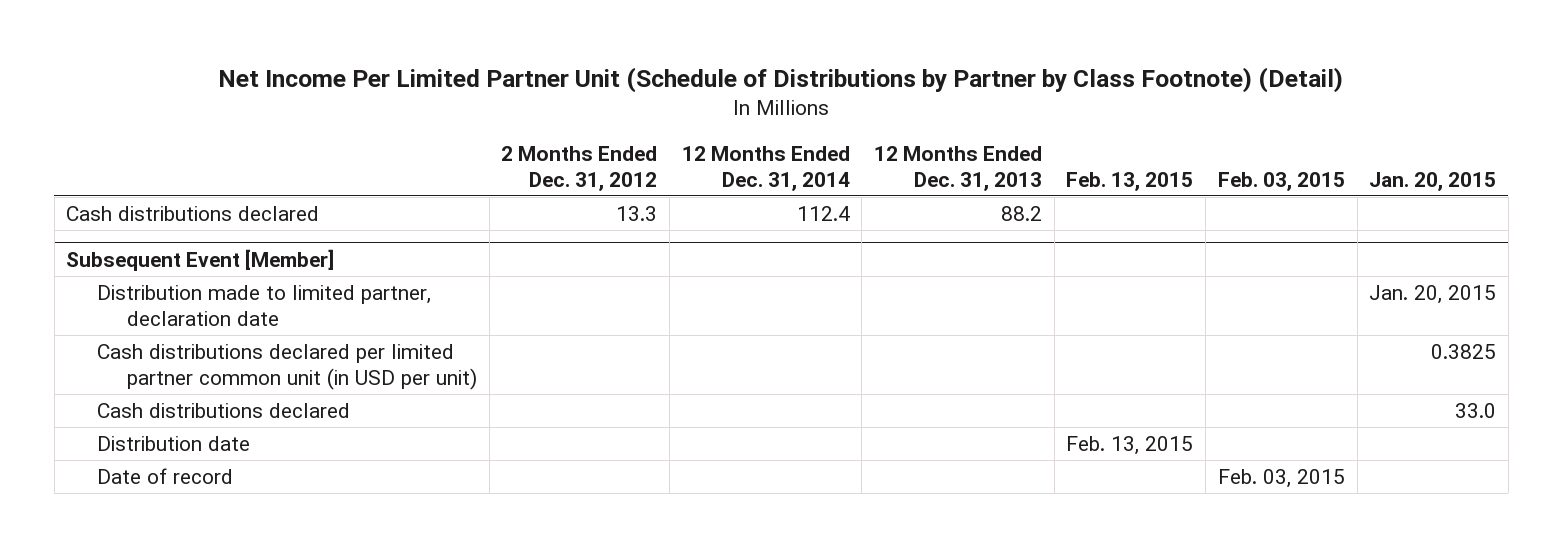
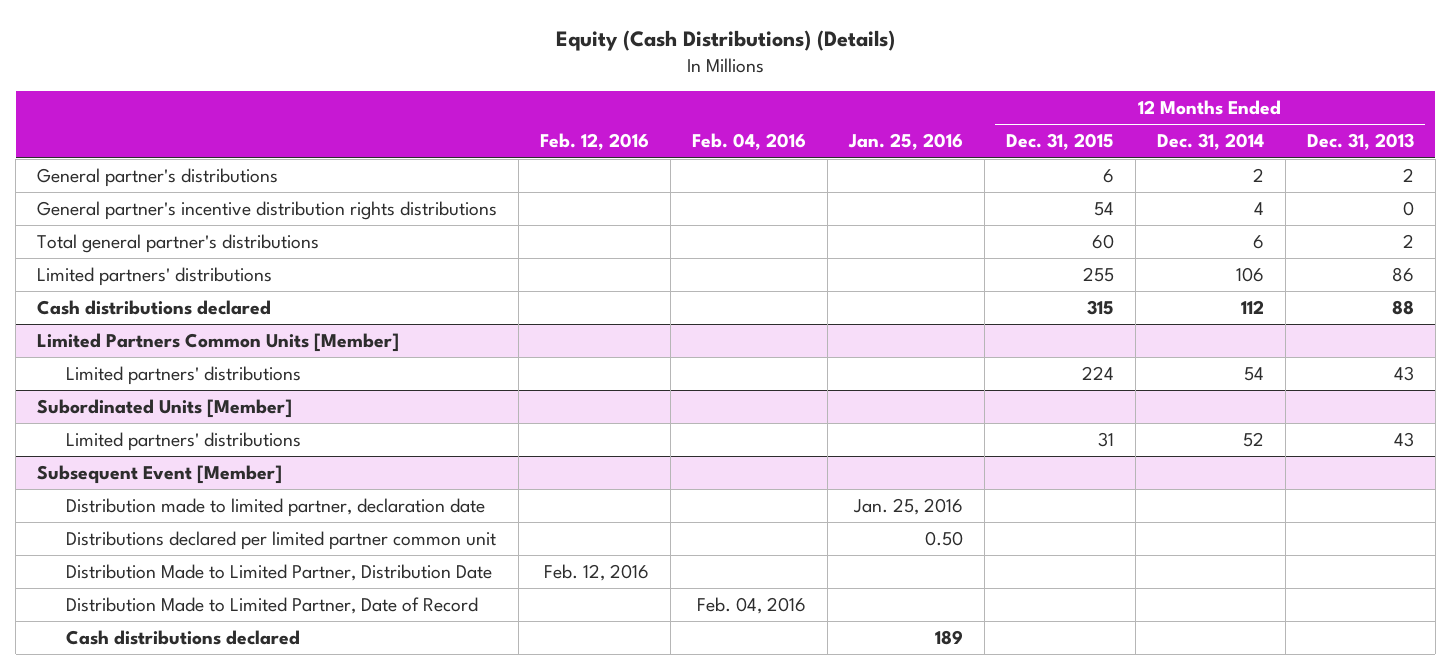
[218,66,1344,93] Net Income Per Limited Partner Unit (Schedule of Distributions by Partner by Class Footnote) (Detail) -> [555,29,895,51] Equity (Cash Distributions) (Details)
[501,145,658,191] 2 Months Ended Dec. 31, 2012 -> none
[1066,171,1194,191] Feb. 13, 2015 -> none
[1217,171,1345,191] Feb. 03, 2015 -> none
[1369,171,1497,191] Jan. 20, 2015 -> none
none -> [540,133,650,151] Feb. 12, 2016
none -> [692,133,807,151] Feb. 04, 2016
none -> [848,133,964,151] Jan. 25, 2016
none -> [1006,133,1115,151] Dec. 31, 2015
none -> [37,168,279,188] General partner's distributions
none -> [37,201,498,221] General partner's incentive distribution rights distributions
none -> [37,234,320,254] Total general partner's distributions
none -> [37,267,273,287] Limited partners' distributions
[796,206,850,222] 112.4 -> [1241,300,1265,315] 112
[1001,206,1043,222] 88.2 -> [1391,300,1414,316] 88
none -> [37,333,400,353] Limited Partners Common Units [Member]
none -> [65,366,301,386] Limited partners' distributions
none -> [37,399,293,419] Subordinated Units [Member]
none -> [65,432,301,452] Limited partners' distributions
[96,344,477,391] Cash distributions declared per limited partner common unit (in USD per unit) -> [65,531,496,551] Distributions declared per limited partner common unit
none -> [65,564,492,582] Distribution Made to Limited Partner, Distribution Date
none -> [65,597,478,615] Distribution Made to Limited Partner, Date of Record
[96,436,250,452] Distribution date -> none
[96,468,233,485] Date of record -> none

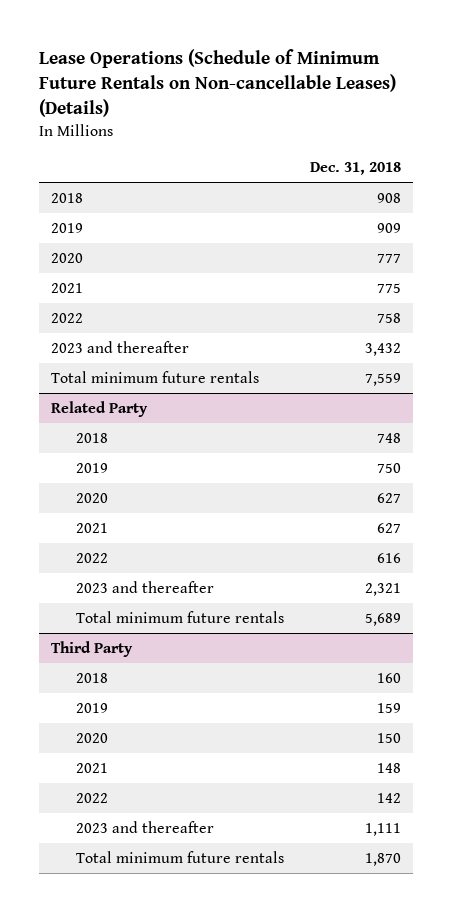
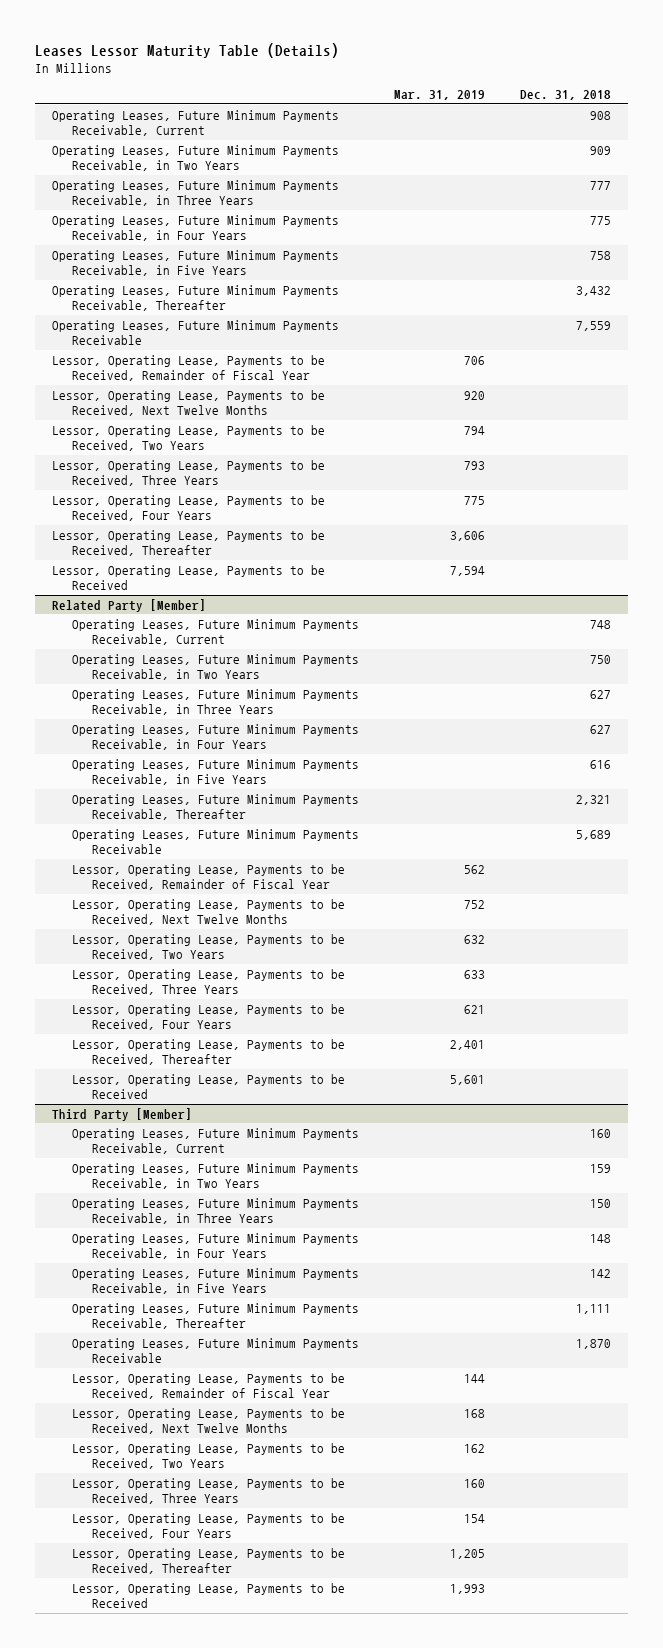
[38,48,396,118] Lease Operations (Schedule of Minimum Future Rentals on Non-cancellable Leases) (Details) -> [34,42,339,58] Leases Lessor Maturity Table (Details)
none -> [393,90,485,101] Mar. 31, 2019
[51,192,84,203] 2018 -> [52,109,340,137] Operating Leases, Future Minimum Payments Receivable, Current
[51,222,84,233] 2019 -> [52,144,340,172] Operating Leases, Future Minimum Payments Receivable, in Two Years
[51,252,84,263] 2020 -> [52,179,340,207] Operating Leases, Future Minimum Payments Receivable, in Three Years
[51,282,84,293] 2021 -> [52,214,340,242] Operating Leases, Future Minimum Payments Receivable, in Four Years
[51,312,84,323] 2022 -> [52,249,340,277] Operating Leases, Future Minimum Payments Receivable, in Five Years
[51,340,190,353] 2023 and thereafter -> [52,284,340,312] Operating Leases, Future Minimum Payments Receivable, Thereafter
[51,370,260,383] Total minimum future rentals -> [52,319,340,346] Operating Leases, Future Minimum Payments Receivable
none -> [52,354,326,382] Lessor, Operating Lease, Payments to be Received, Remainder of Fiscal Year
none -> [52,389,326,417] Lessor, Operating Lease, Payments to be Received, Next Twelve Months
none -> [52,424,326,452] Lessor, Operating Lease, Payments to be Received, Two Years
none -> [52,459,326,487] Lessor, Operating Lease, Payments to be Received, Three Years
none -> [52,494,326,522] Lessor, Operating Lease, Payments to be Received, Four Years
none -> [52,529,326,557] Lessor, Operating Lease, Payments to be Received, Thereafter
none -> [52,564,326,591] Lessor, Operating Lease, Payments to be Received
[51,400,149,417] Related Party -> [52,598,207,612] Related Party [Member]
[76,432,109,443] 2018 -> [72,618,360,646] Operating Leases, Future Minimum Payments Receivable, Current
[76,462,109,473] 2019 -> [72,653,360,681] Operating Leases, Future Minimum Payments Receivable, in Two Years
[76,492,109,503] 2020 -> [72,688,360,716] Operating Leases, Future Minimum Payments Receivable, in Three Years
[76,522,109,533] 2021 -> [72,723,360,751] Operating Leases, Future Minimum Payments Receivable, in Four Years
[76,552,109,563] 2022 -> [72,758,360,786] Operating Leases, Future Minimum Payments Receivable, in Five Years
[76,580,215,593] 2023 and thereafter -> [72,793,360,821] Operating Leases, Future Minimum Payments Receivable, Thereafter
[76,610,285,623] Total minimum future rentals -> [72,828,360,855] Operating Leases, Future Minimum Payments Receivable
none -> [72,863,346,891] Lessor, Operating Lease, Payments to be Received, Remainder of Fiscal Year
none -> [72,898,346,926] Lessor, Operating Lease, Payments to be Received, Next Twelve Months
none -> [72,933,346,961] Lessor, Operating Lease, Payments to be Received, Two Years
none -> [72,968,346,996] Lessor, Operating Lease, Payments to be Received, Three Years
none -> [72,1003,346,1031] Lessor, Operating Lease, Payments to be Received, Four Years
none -> [72,1038,346,1066] Lessor, Operating Lease, Payments to be Received, Thereafter
none -> [72,1073,346,1100] Lessor, Operating Lease, Payments to be Received
[51,640,134,657] Third Party -> [52,1107,193,1121] Third Party [Member]
[76,672,109,683] 2018 -> [72,1127,360,1155] Operating Leases, Future Minimum Payments Receivable, Current
[76,702,109,713] 2019 -> [72,1162,360,1190] Operating Leases, Future Minimum Payments Receivable, in Two Years
[76,732,109,743] 2020 -> [72,1197,360,1225] Operating Leases, Future Minimum Payments Receivable, in Three Years
[76,762,109,773] 2021 -> [72,1232,360,1260] Operating Leases, Future Minimum Payments Receivable, in Four Years
[76,792,109,803] 2022 -> [72,1267,360,1295] Operating Leases, Future Minimum Payments Receivable, in Five Years
[76,820,215,833] 2023 and thereafter -> [72,1302,360,1330] Operating Leases, Future Minimum Payments Receivable, Thereafter
[76,850,285,863] Total minimum future rentals -> [72,1337,360,1364] Operating Leases, Future Minimum Payments Receivable
none -> [72,1372,346,1400] Lessor, Operating Lease, Payments to be Received, Remainder of Fiscal Year
none -> [72,1407,346,1435] Lessor, Operating Lease, Payments to be Received, Next Twelve Months
none -> [72,1442,346,1470] Lessor, Operating Lease, Payments to be Received, Two Years
none -> [72,1477,346,1505] Lessor, Operating Lease, Payments to be Received, Three Years
none -> [72,1512,346,1540] Lessor, Operating Lease, Payments to be Received, Four Years
none -> [72,1547,346,1575] Lessor, Operating Lease, Payments to be Received, Thereafter
none -> [72,1582,346,1609] Lessor, Operating Lease, Payments to be Received

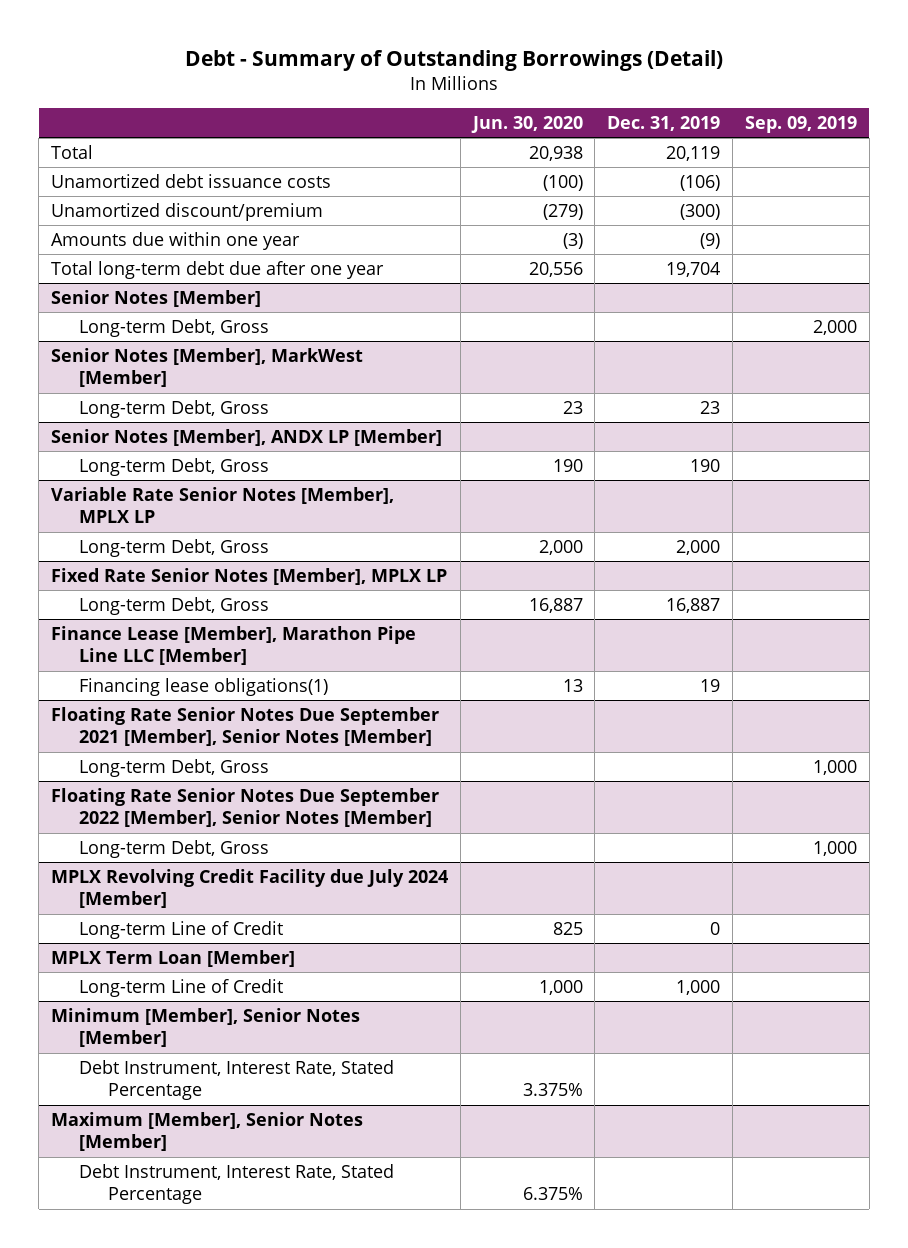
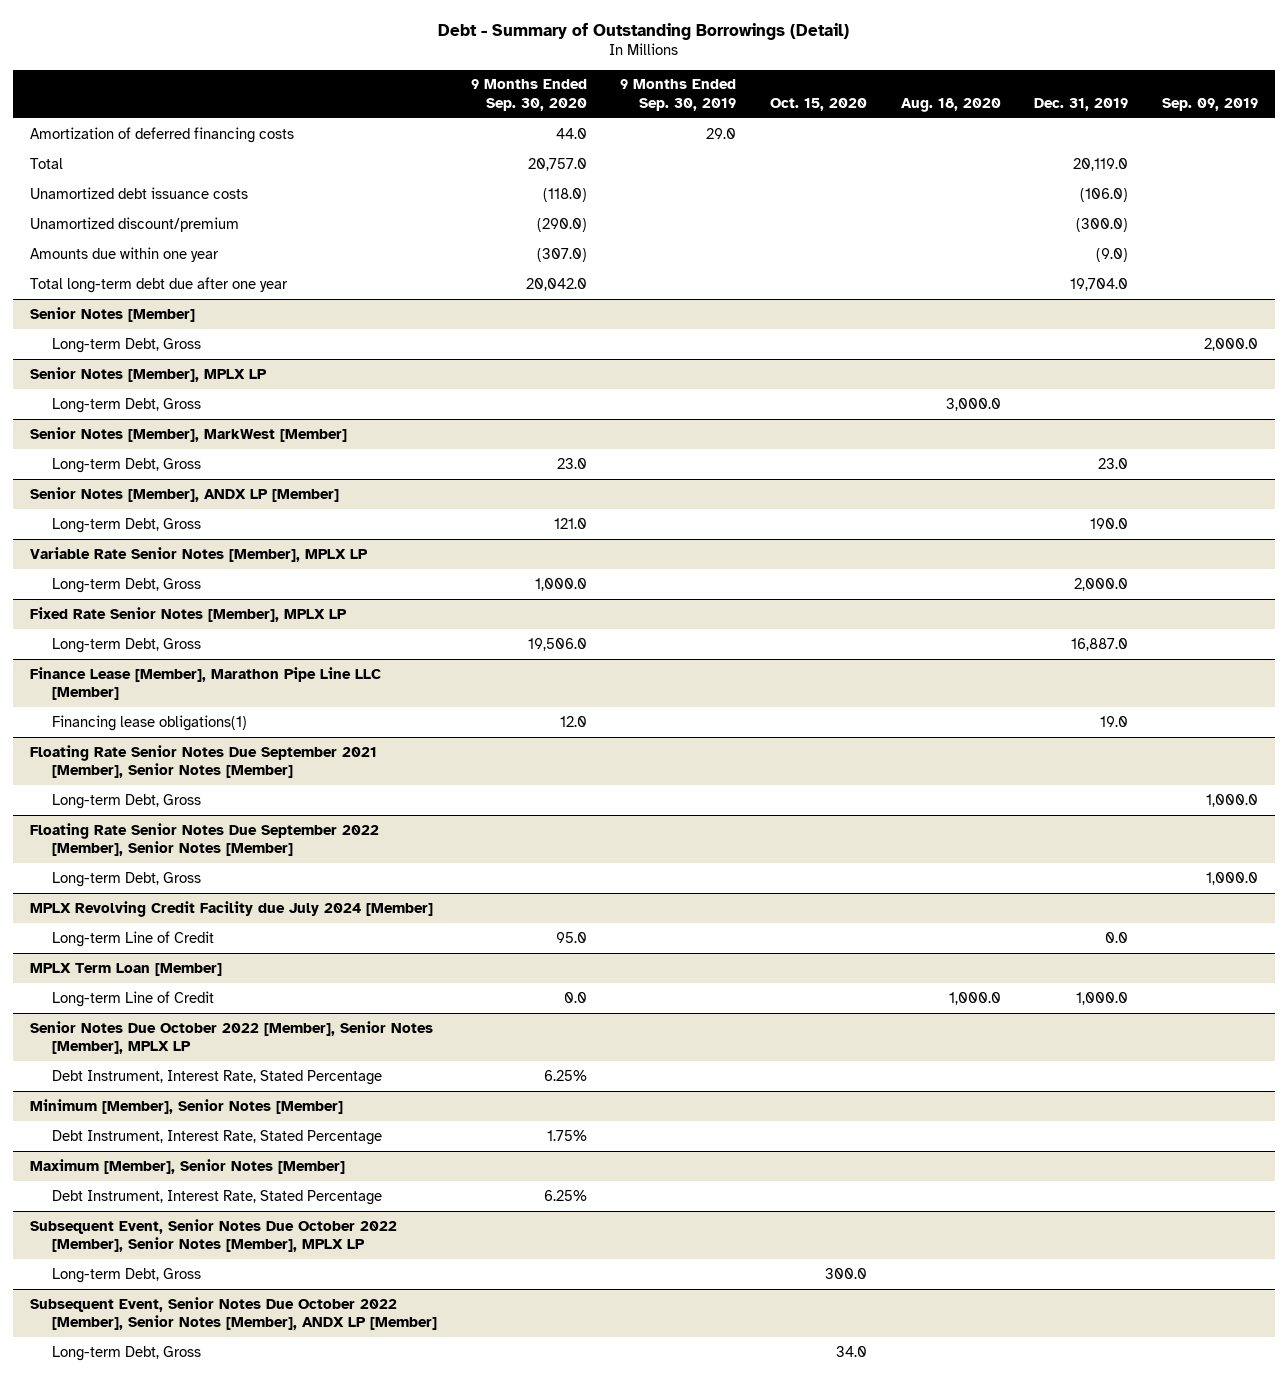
[470,115,583,133] Jun. 30, 2020 -> none
none -> [470,79,587,111] 9 Months Ended Sep. 30, 2020
none -> [620,79,737,111] 9 Months Ended Sep. 30, 2019
none -> [769,97,867,111] Oct. 15, 2020
none -> [900,97,1001,112] Aug. 18, 2020
none -> [30,126,295,143] Amortization of deferred financing costs
[666,145,721,161] 20,119 -> [1073,157,1129,171] 20,119.0
[680,174,721,191] (106) -> [1080,187,1129,202] (106.0)
[680,203,721,220] (300) -> [1076,217,1129,232] (300.0)
[700,232,721,249] (9) -> [1096,247,1129,262] (9.0)
[666,261,721,277] 19,704 -> [1070,277,1129,291] 19,704.0
[812,319,857,335] 2,000 -> [1204,337,1259,351] 2,000.0
none -> [30,366,268,382] Senior Notes [Member], MPLX LP
none -> [51,397,201,413] Long-term Debt, Gross
[700,400,721,414] 23 -> [1098,457,1129,469] 23.0
[690,458,721,472] 190 -> [1090,517,1129,529] 190.0
[676,539,721,555] 2,000 -> [1074,577,1129,591] 2,000.0
[666,597,721,613] 16,887 -> [1071,637,1129,651] 16,887.0
[700,678,721,692] 19 -> [1100,715,1129,727] 19.0
[812,759,857,775] 1,000 -> [1206,793,1259,807] 1,000.0
[812,840,857,856] 1,000 -> [1206,871,1259,885] 1,000.0
[710,921,721,935] 0 -> [1105,931,1129,943] 0.0
[676,979,721,995] 1,000 -> [1076,991,1129,1005] 1,000.0
none -> [30,1020,434,1055] Senior Notes Due October 2022 [Member], Senior Notes [Member], MPLX LP
none -> [51,1069,382,1085] Debt Instrument, Interest Rate, Stated Percentage
none -> [30,1218,398,1253] Subsequent Event, Senior Notes Due October 2022 [Member], Senior Notes [Member], MPLX LP
none -> [51,1267,201,1283] Long-term Debt, Gross
none -> [30,1296,437,1331] Subsequent Event, Senior Notes Due October 2022 [Member], Senior Notes [Member], ANDX LP [Member]
none -> [51,1345,201,1361] Long-term Debt, Gross

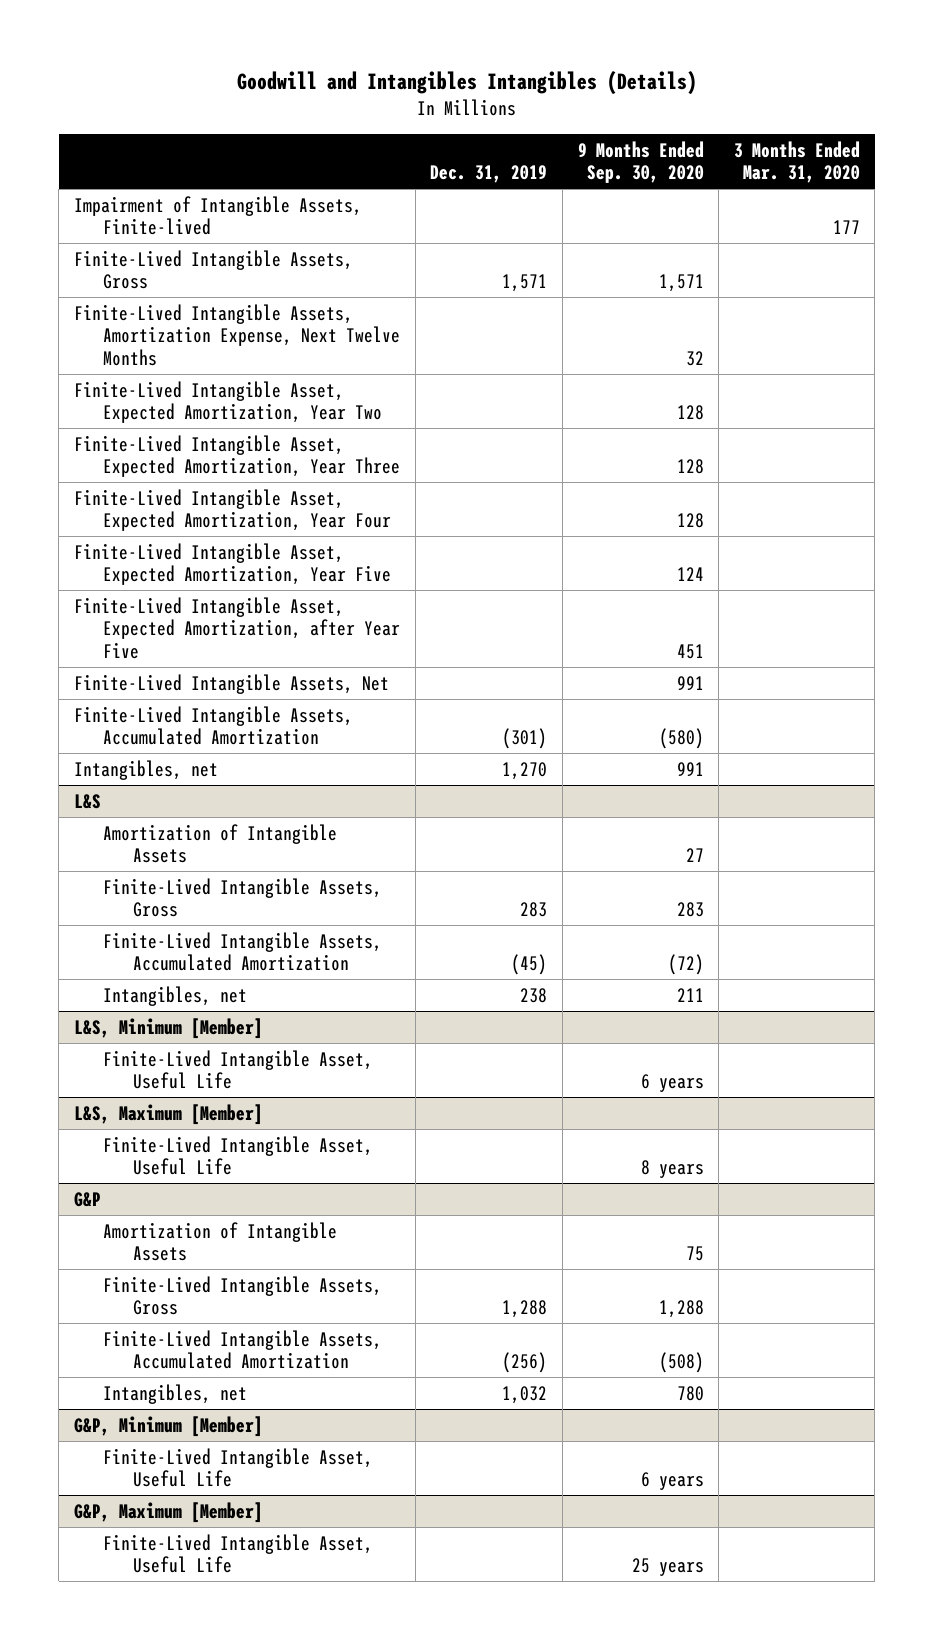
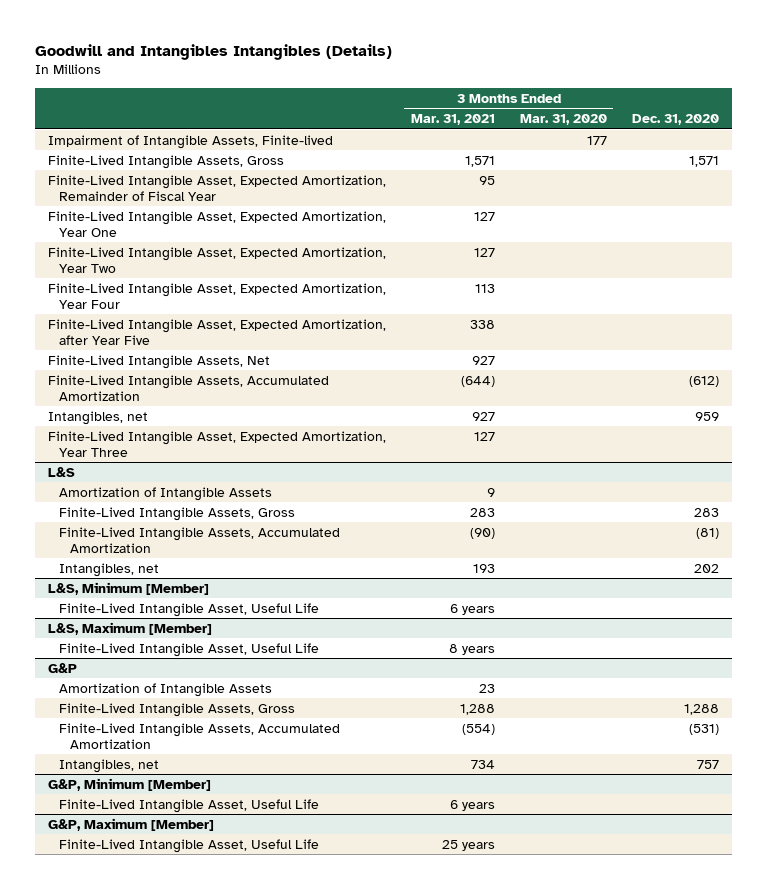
[430,165,548,184] Dec. 31, 2019 -> none
[577,140,704,184] 9 Months Ended Sep. 30, 2020 -> none
none -> [410,114,495,126] Mar. 31, 2021
none -> [632,114,720,126] Dec. 31, 2020
none -> [47,174,386,201] Finite-Lived Intangible Asset, Expected Amortization, Remainder of Fiscal Year
[73,303,401,366] Finite-Lived Intangible Assets, Amortization Expense, Next Twelve Months -> [47,210,386,237] Finite-Lived Intangible Asset, Expected Amortization, Year One
[73,542,392,586] Finite-Lived Intangible Asset, Expected Amortization, Year Five -> none
[73,434,401,478] Finite-Lived Intangible Asset, Expected Amortization, Year Three -> [47,430,386,457] Finite-Lived Intangible Asset, Expected Amortization, Year Three

